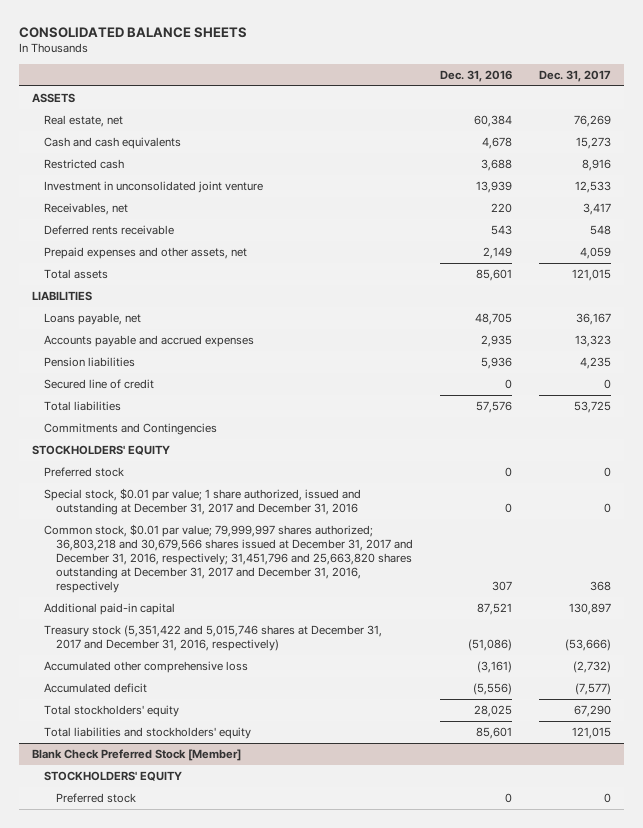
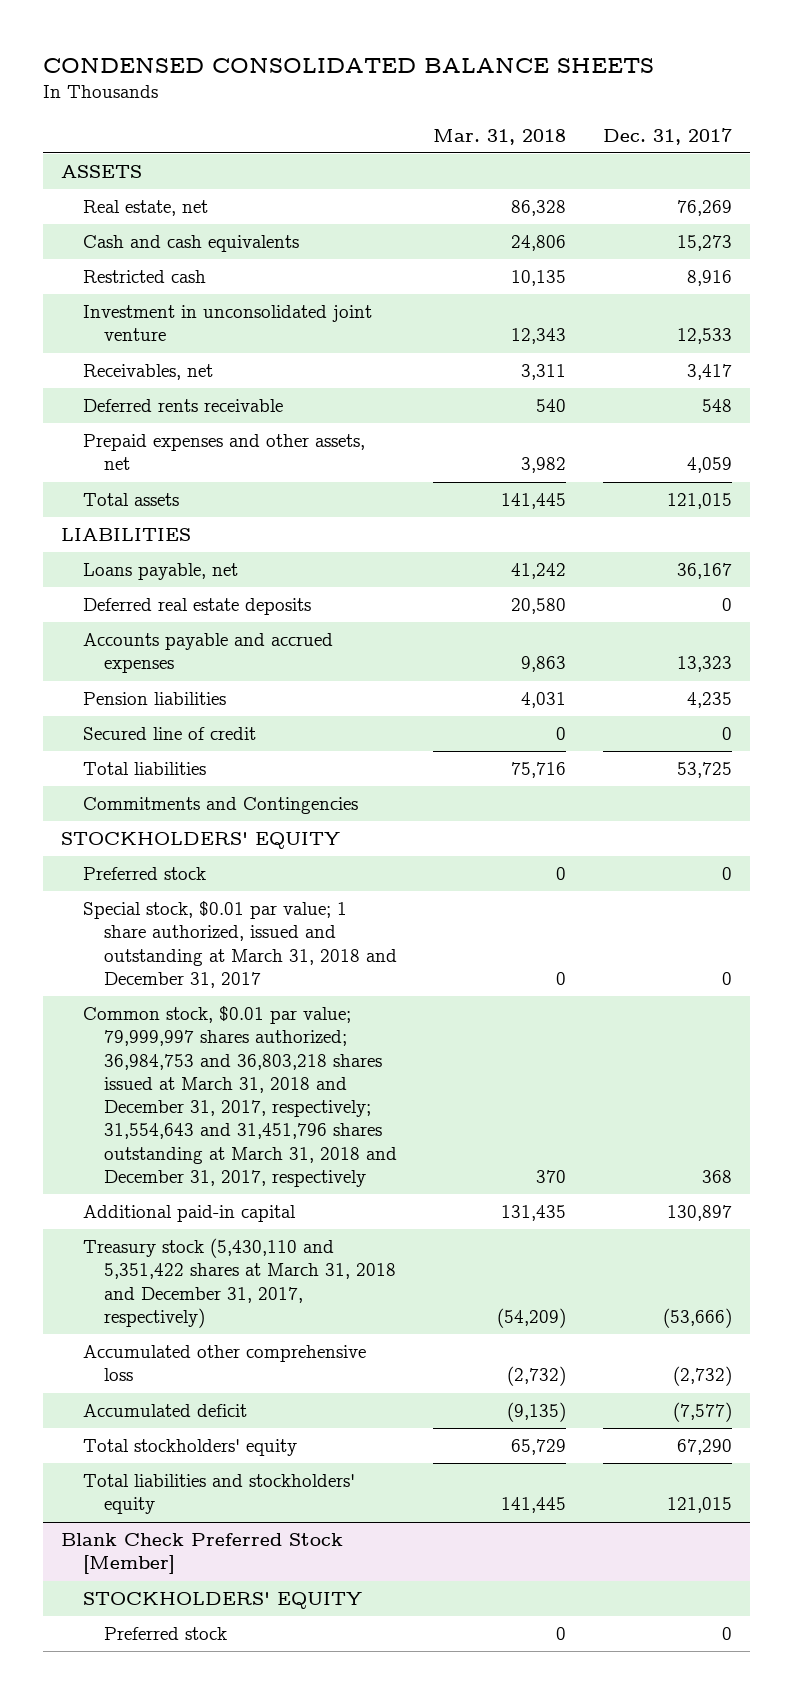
[18,26,247,38] CONSOLIDATED BALANCE SHEETS -> [43,57,655,73] CONDENSED CONSOLIDATED BALANCE SHEETS
[440,69,513,82] Dec. 31, 2016 -> none
none -> [433,128,567,145] Mar. 31, 2018
none -> [82,598,311,616] Deferred real estate deposits
[44,488,362,516] Special stock, $0.01 par value; 1 share authorized, issued and outstanding at December 31, 2017 and December 31, 2016 -> [82,901,397,988] Special stock, $0.01 par value; 1 share authorized, issued and outstanding at March 31, 2018 and December 31, 2017
[44,524,414,594] Common stock, $0.01 par value; 79,999,997 shares authorized; 36,803,218 and 30,679,566 shares issued at December 31, 2017 and December 31, 2016, respectively; 31,451,796 and 25,663,820 shares outstanding at December 31, 2017 and December 31, 2016, respectively -> [82,1006,397,1187] Common stock, $0.01 par value; 79,999,997 shares authorized; 36,984,753 and 36,803,218 shares issued at March 31, 2018 and December 31, 2017, respectively; 31,554,643 and 31,451,796 shares outstanding at March 31, 2018 and December 31, 2017, respectively
[44,625,383,652] Treasury stock (5,351,422 and 5,015,746 shares at December 31, 2017 and December 31, 2016, respectively) -> [82,1238,396,1328] Treasury stock (5,430,110 and 5,351,422 shares at March 31, 2018 and December 31, 2017, respectively)

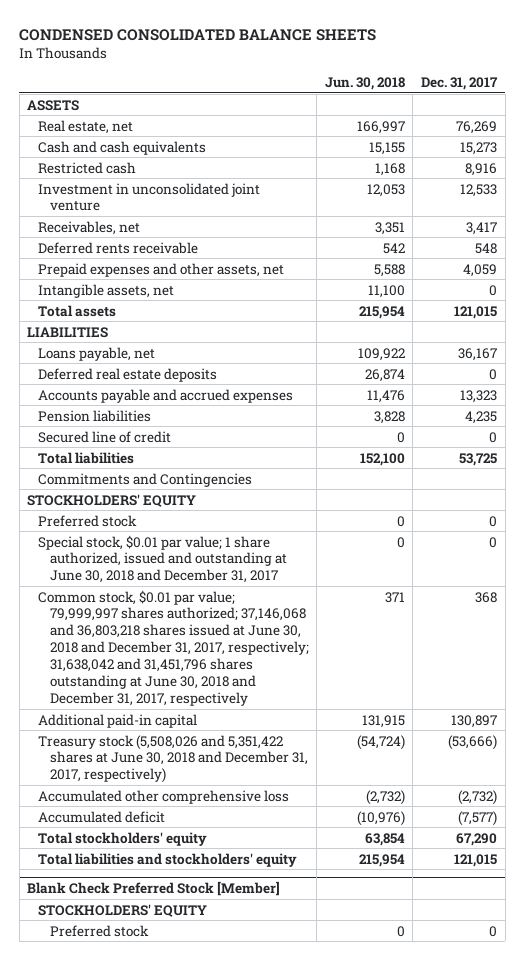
[433,128,567,145] Mar. 31, 2018 -> none
none -> [324,76,405,90] Jun. 30, 2018
none -> [38,283,175,298] Intangible assets, net
[82,901,397,988] Special stock, $0.01 par value; 1 share authorized, issued and outstanding at March 31, 2018 and December 31, 2017 -> [38,534,287,584] Special stock, $0.01 par value; 1 share authorized, issued and outstanding at June 30, 2018 and December 31, 2017
[82,1006,397,1187] Common stock, $0.01 par value; 79,999,997 shares authorized; 36,984,753 and 36,803,218 shares issued at March 31, 2018 and December 31, 2017, respectively; 31,554,643 and 31,451,796 shares outstanding at March 31, 2018 and December 31, 2017, respectively -> [38,589,309,707] Common stock, $0.01 par value; 79,999,997 shares authorized; 37,146,068 and 36,803,218 shares issued at June 30, 2018 and December 31, 2017, respectively; 31,638,042 and 31,451,796 shares outstanding at June 30, 2018 and December 31, 2017, respectively
[82,1238,396,1328] Treasury stock (5,430,110 and 5,351,422 shares at March 31, 2018 and December 31, 2017, respectively) -> [38,734,308,784] Treasury stock (5,508,026 and 5,351,422 shares at June 30, 2018 and December 31, 2017, respectively)

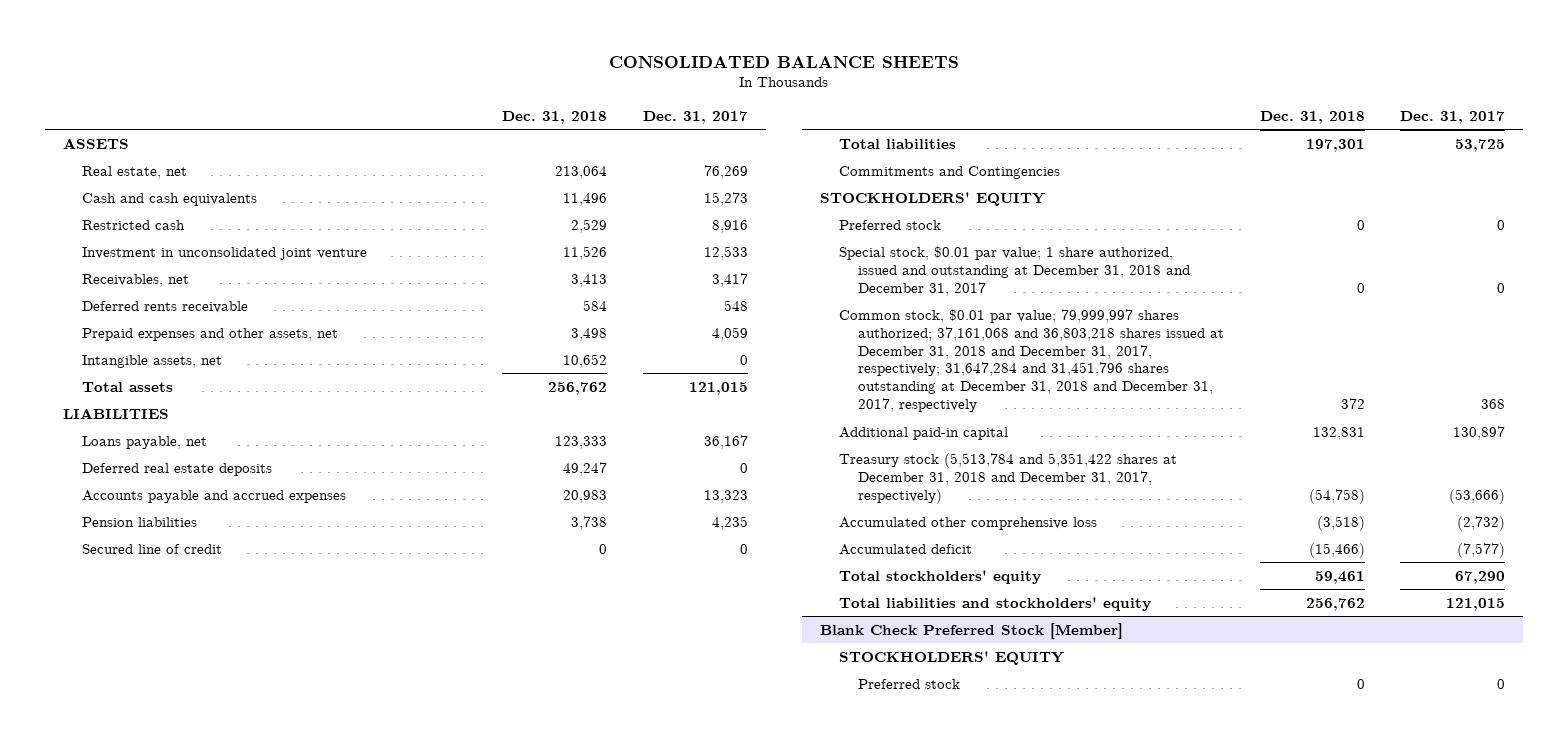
[19,28,377,41] CONDENSED CONSOLIDATED BALANCE SHEETS -> [609,55,960,68] CONSOLIDATED BALANCE SHEETS
[324,76,405,90] Jun. 30, 2018 -> none
none -> [502,110,608,124] Dec. 31, 2018
[38,534,287,584] Special stock, $0.01 par value; 1 share authorized, issued and outstanding at June 30, 2018 and December 31, 2017 -> [839,245,1191,296] Special stock, $0.01 par value; 1 share authorized, issued and outstanding at December 31, 2018 and December 31, 2017
[38,589,309,707] Common stock, $0.01 par value; 79,999,997 shares authorized; 37,146,068 and 36,803,218 shares issued at June 30, 2018 and December 31, 2017, respectively; 31,638,042 and 31,451,796 shares outstanding at June 30, 2018 and December 31, 2017, respectively -> [839,308,1225,413] Common stock, $0.01 par value; 79,999,997 shares authorized; 37,161,068 and 36,803,218 shares issued at December 31, 2018 and December 31, 2017, respectively; 31,647,284 and 31,451,796 shares outstanding at December 31, 2018 and December 31, 2017, respectively
[38,734,308,784] Treasury stock (5,508,026 and 5,351,422 shares at June 30, 2018 and December 31, 2017, respectively) -> [839,452,1178,504] Treasury stock (5,513,784 and 5,351,422 shares at December 31, 2018 and December 31, 2017, respectively)

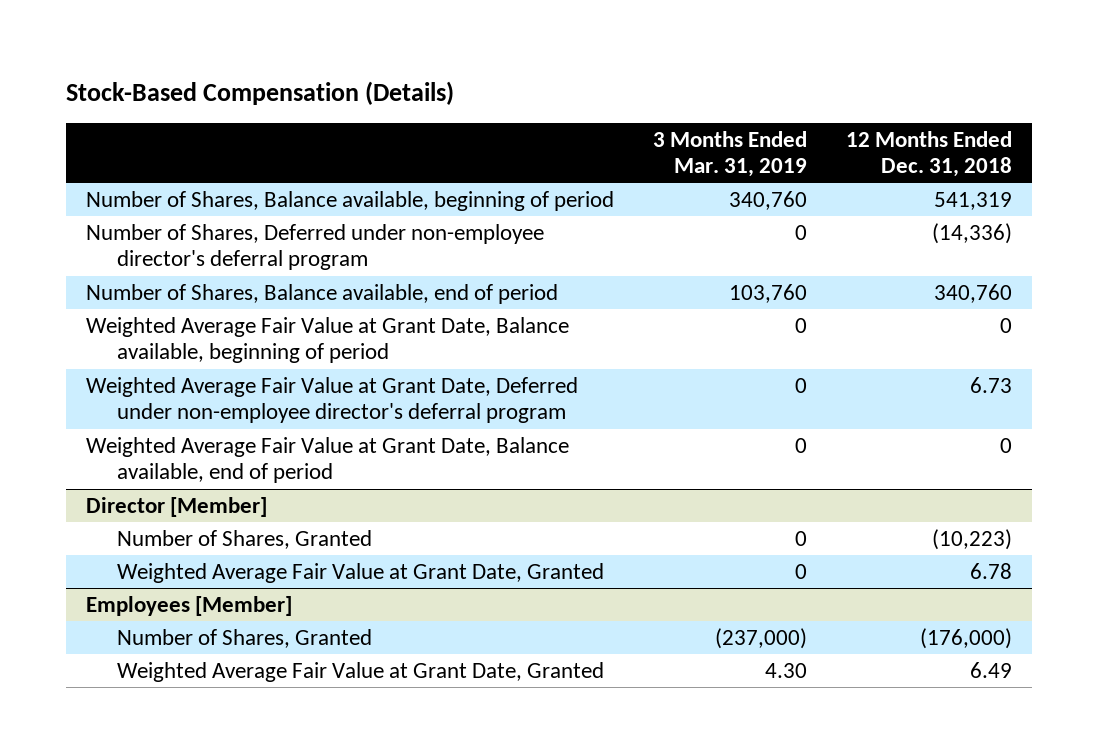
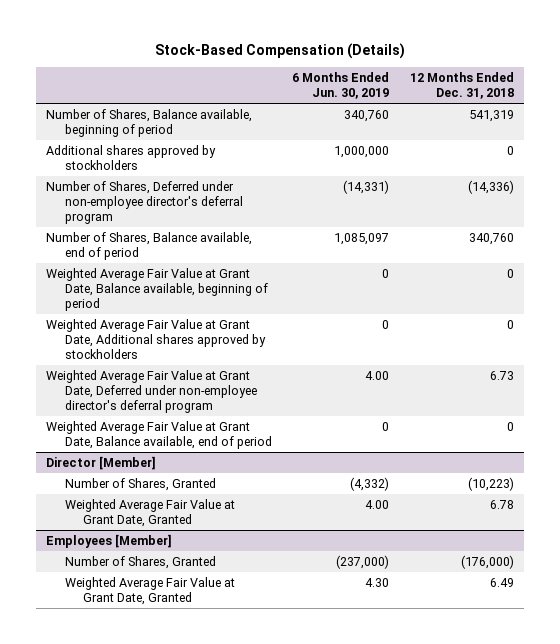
[652,130,807,178] 3 Months Ended Mar. 31, 2019 -> none
none -> [292,71,390,100] 6 Months Ended Jun. 30, 2019
none -> [45,144,216,171] Additional shares approved by stockholders
none -> [45,318,266,360] Weighted Average Fair Value at Grant Date, Additional shares approved by stockholders

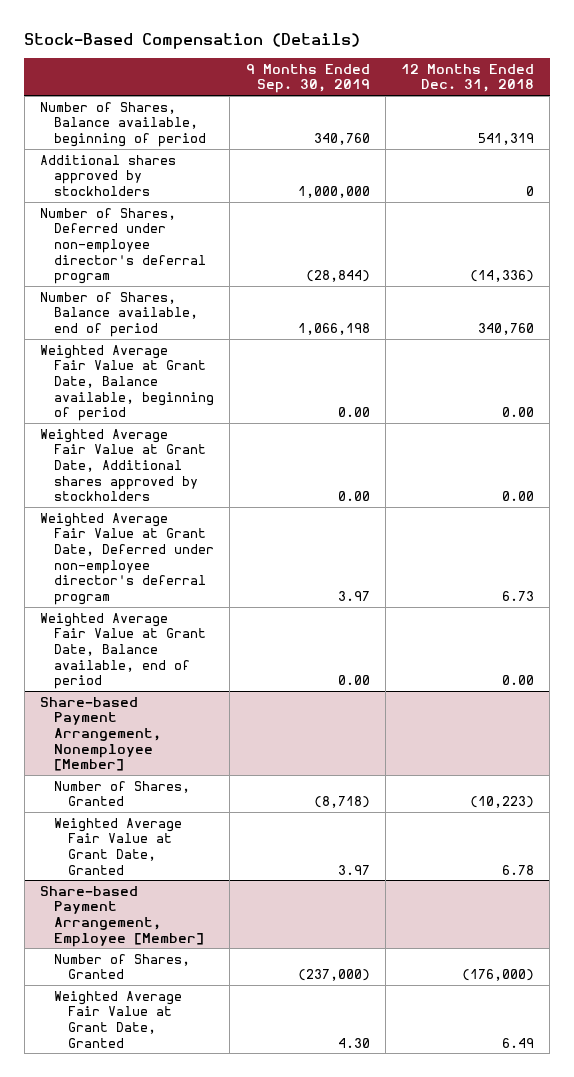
[292,71,390,100] 6 Months Ended Jun. 30, 2019 -> none
none -> [245,63,370,94] 9 Months Ended Sep. 30, 2019
[506,268,514,278] 0 -> [502,407,535,418] 0.00
[506,319,514,329] 0 -> [502,491,535,502] 0.00
[45,455,156,470] Director [Member] -> none
[506,421,514,431] 0 -> [502,675,535,686] 0.00
none -> [40,696,162,772] Share-based Payment Arrangement, Nonemployee [Member]
[45,533,172,548] Employees [Member] -> none
none -> [40,885,205,947] Share-based Payment Arrangement, Employee [Member]

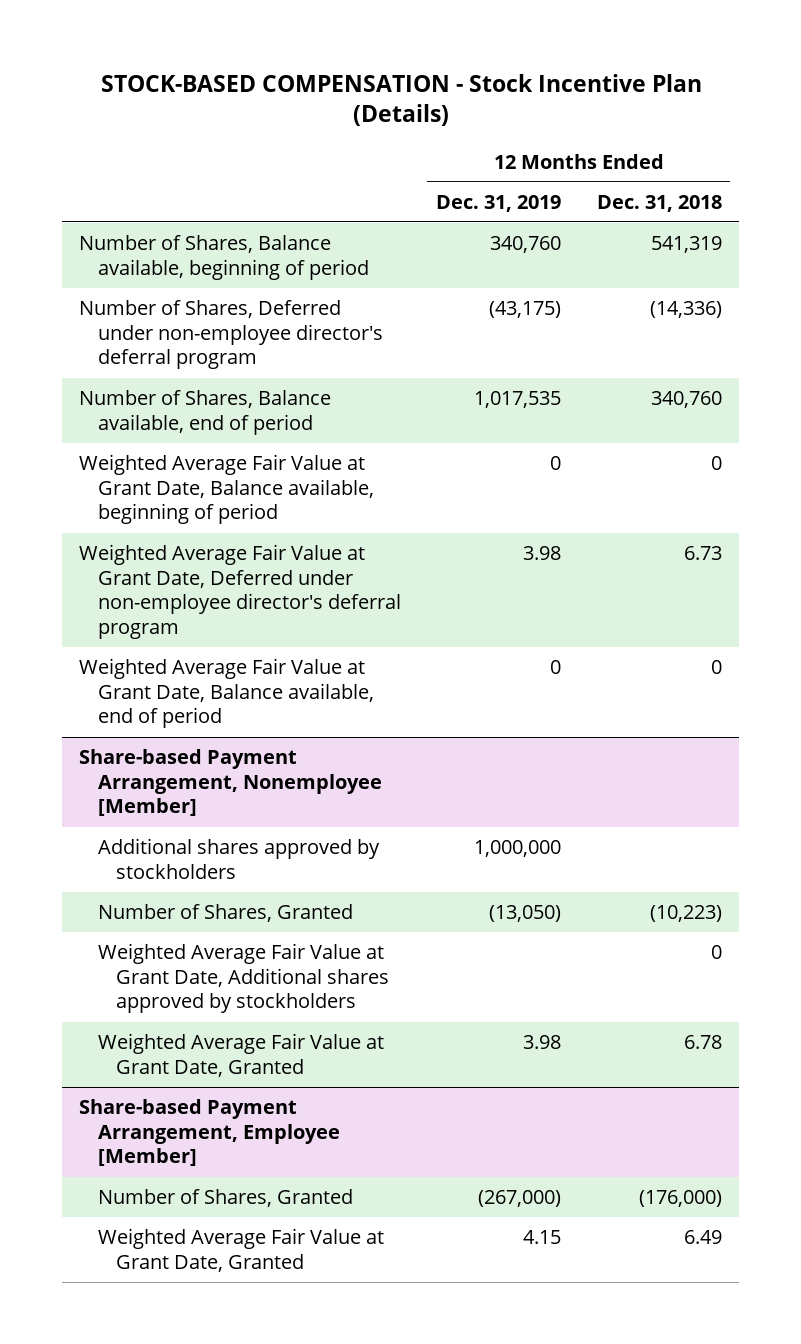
[24,32,361,49] Stock-Based Compensation (Details) -> [100,73,702,127] STOCK-BASED COMPENSATION - Stock Incentive Plan (Details)
[245,63,370,94] 9 Months Ended Sep. 30, 2019 -> none
none -> [436,194,562,212] Dec. 31, 2019
[40,154,177,197] Additional shares approved by stockholders -> none
[40,428,207,502] Weighted Average Fair Value at Grant Date, Additional shares approved by stockholders -> none
[502,407,535,418] 0.00 -> [710,455,722,470] 0
[502,675,535,686] 0.00 -> [710,659,722,674] 0
none -> [97,837,380,879] Additional shares approved by stockholders
none -> [97,942,389,1014] Weighted Average Fair Value at Grant Date, Additional shares approved by stockholders

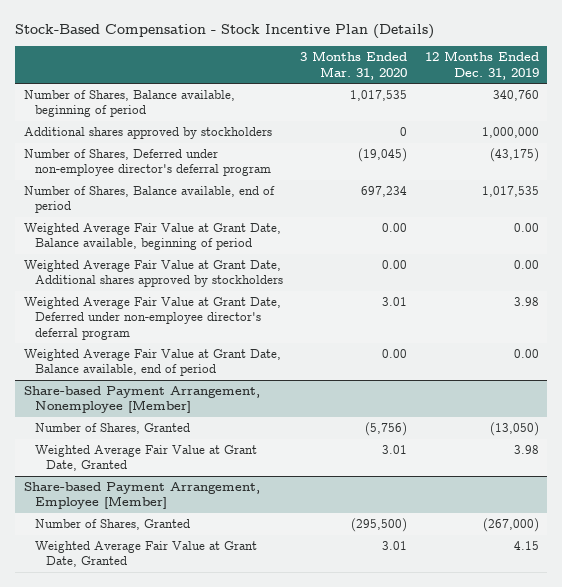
[100,73,702,127] STOCK-BASED COMPENSATION - Stock Incentive Plan (Details) -> [14,24,434,40] Stock-Based Compensation - Stock Incentive Plan (Details)
[596,194,722,212] Dec. 31, 2018 -> none
none -> [300,51,408,80] 3 Months Ended Mar. 31, 2020
none -> [23,127,272,140] Additional shares approved by stockholders
[550,455,562,470] 0 -> [513,223,539,233] 0.00
none -> [23,260,283,288] Weighted Average Fair Value at Grant Date, Additional shares approved by stockholders
[550,659,562,674] 0 -> [513,349,539,359] 0.00
[97,837,380,879] Additional shares approved by stockholders -> none
[97,942,389,1014] Weighted Average Fair Value at Grant Date, Additional shares approved by stockholders -> none

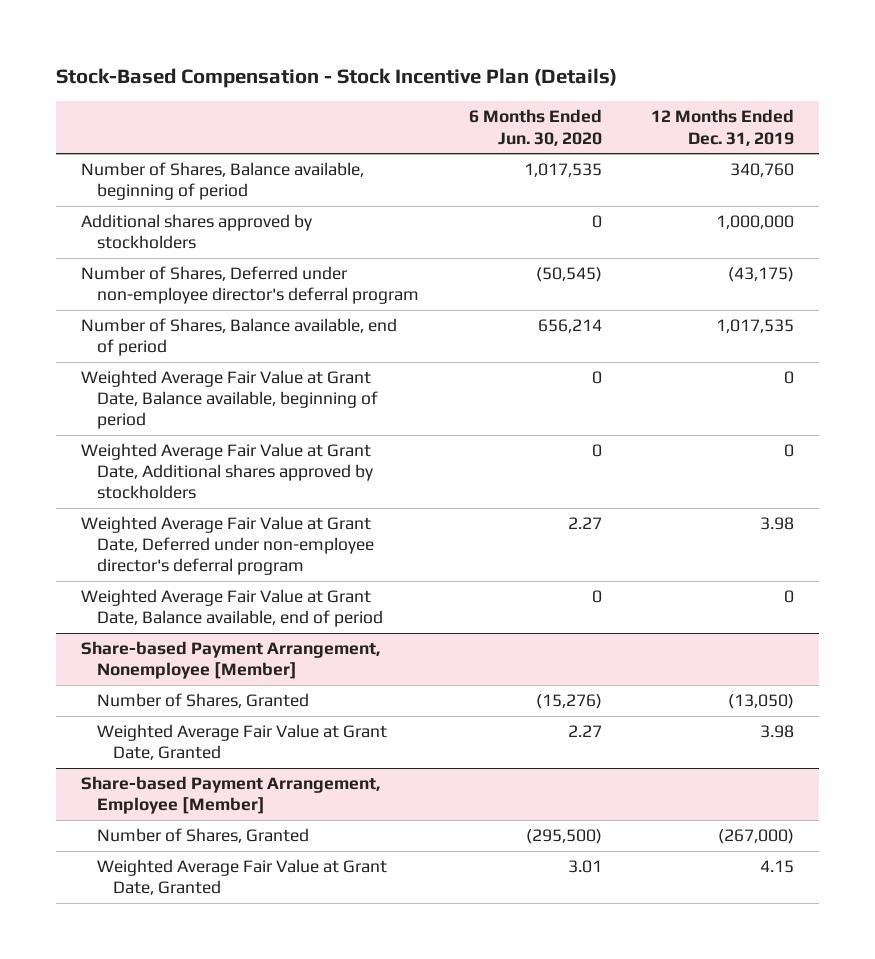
[300,51,408,80] 3 Months Ended Mar. 31, 2020 -> none
none -> [468,109,602,146] 6 Months Ended Jun. 30, 2020
[513,223,539,233] 0.00 -> [784,371,795,385] 0
[513,260,539,270] 0.00 -> [784,444,795,458] 0
[513,349,539,359] 0.00 -> [784,590,795,604] 0

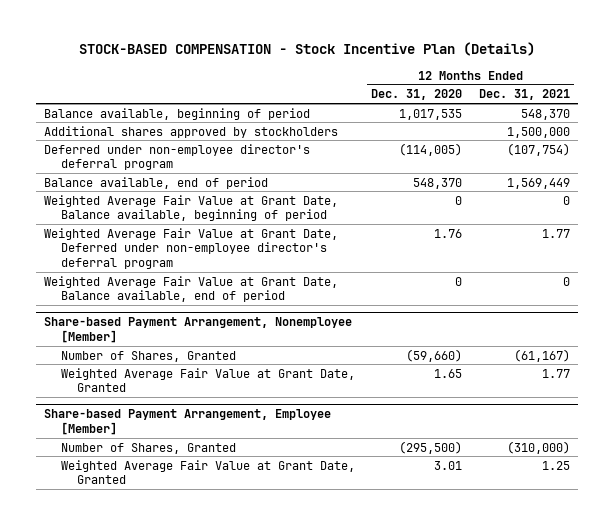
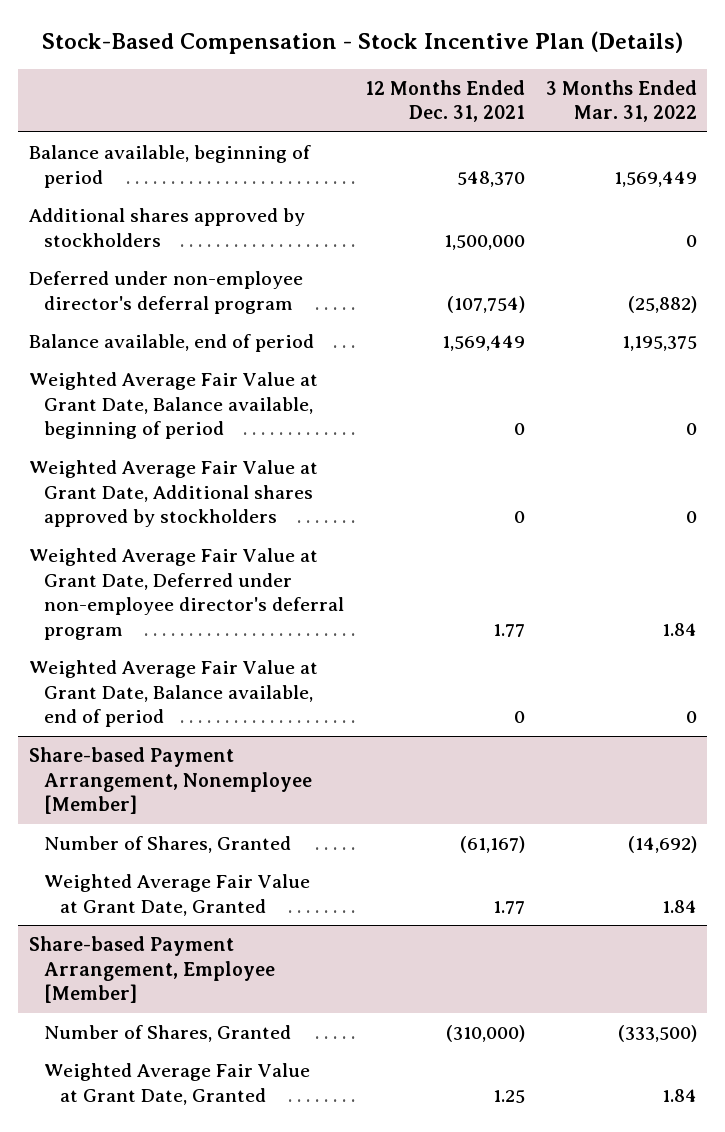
[79,42,536,57] STOCK-BASED COMPENSATION - Stock Incentive Plan (Details) -> [41,31,683,55] Stock-Based Compensation - Stock Incentive Plan (Details)
[371,89,463,101] Dec. 31, 2020 -> none
none -> [545,79,697,123] 3 Months Ended Mar. 31, 2022
none -> [28,460,318,528] Weighted Average Fair Value at Grant Date, Additional shares approved by stockholders

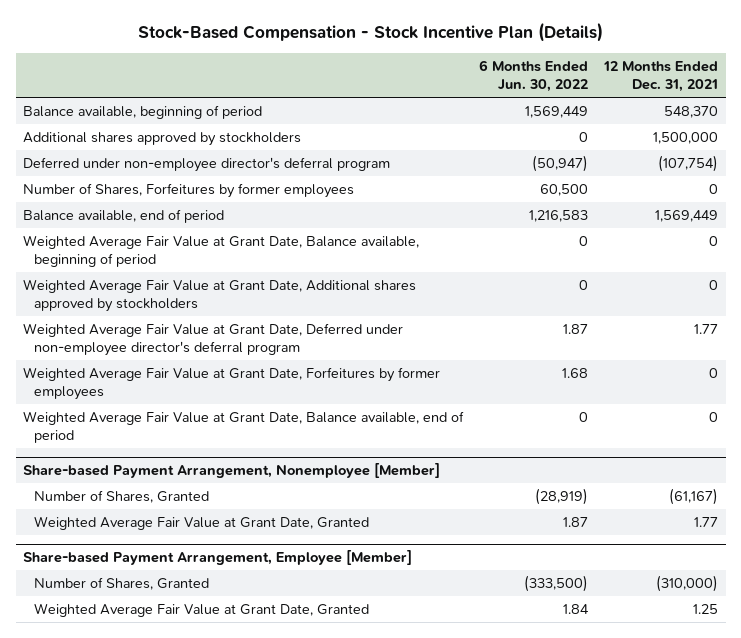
[545,79,697,123] 3 Months Ended Mar. 31, 2022 -> none
none -> [479,60,589,93] 6 Months Ended Jun. 30, 2022
none -> [23,183,355,199] Number of Shares, Forfeitures by former employees
none -> [23,367,441,401] Weighted Average Fair Value at Grant Date, Forfeitures by former employees

